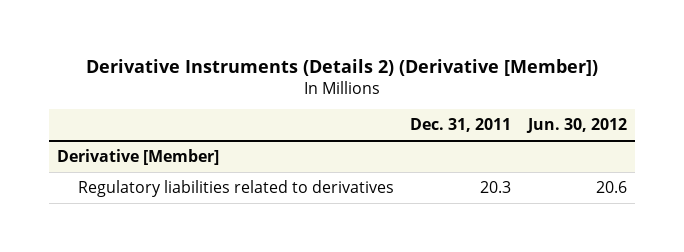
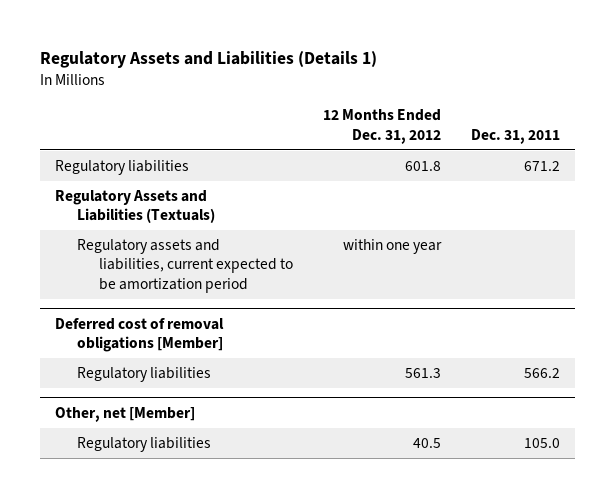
[85,58,598,76] Derivative Instruments (Details 2) (Derivative [Member]) -> [40,51,378,69] Regulatory Assets and Liabilities (Details 1)
[525,118,627,134] Jun. 30, 2012 -> none
none -> [323,109,442,144] 12 Months Ended Dec. 31, 2012
[57,149,220,166] Derivative [Member] -> none
[77,180,394,198] Regulatory liabilities related to derivatives -> [55,160,190,176] Regulatory liabilities
[480,181,512,194] 20.3 -> [524,161,561,172] 671.2
none -> [55,190,216,224] Regulatory Assets and Liabilities (Textuals)
none -> [77,239,294,293] Regulatory assets and liabilities, current expected to be amortization period
none -> [55,317,225,353] Deferred cost of removal obligations [Member]
none -> [77,367,212,383] Regulatory liabilities
none -> [55,406,196,422] Other, net [Member]
none -> [77,437,212,453] Regulatory liabilities

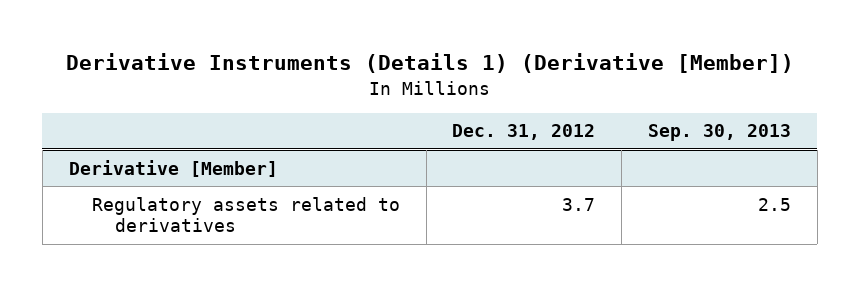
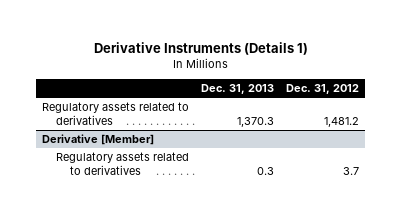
[65,53,794,74] Derivative Instruments (Details 1) (Derivative [Member]) -> [93,42,308,56] Derivative Instruments (Details 1)
[647,124,791,142] Sep. 30, 2013 -> none
none -> [201,84,275,95] Dec. 31, 2013
none -> [42,101,190,126] Regulatory assets related to derivatives

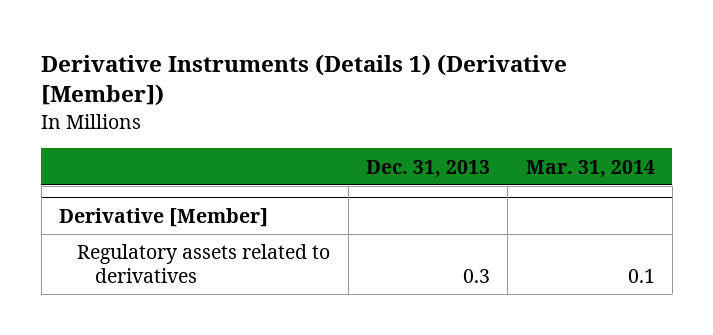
[93,42,308,56] Derivative Instruments (Details 1) -> [41,53,568,107] Derivative Instruments (Details 1) (Derivative [Member])
[286,84,360,95] Dec. 31, 2012 -> none
none -> [525,159,655,178] Mar. 31, 2014
[42,101,190,126] Regulatory assets related to derivatives -> none

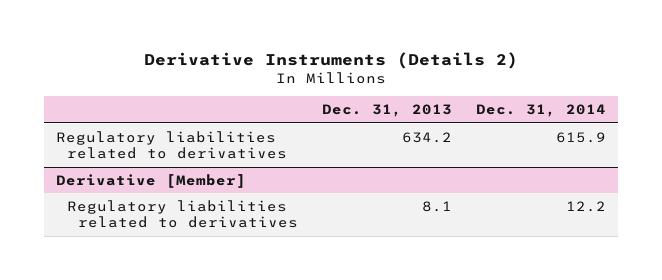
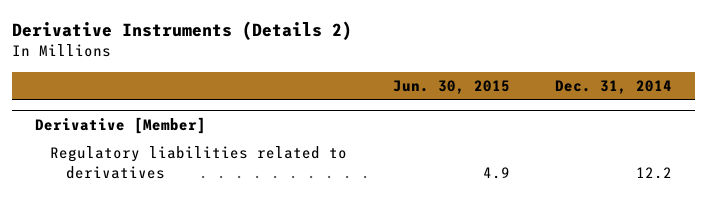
[321,104,452,118] Dec. 31, 2013 -> none
none -> [392,79,510,94] Jun. 30, 2015
[55,130,287,160] Regulatory liabilities related to derivatives -> none

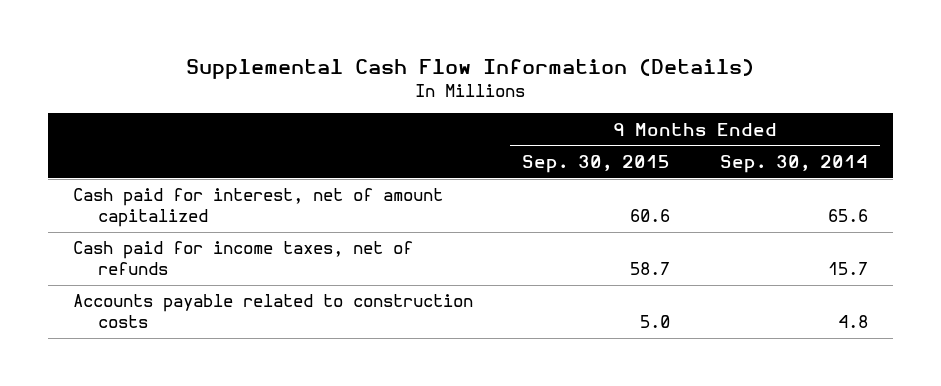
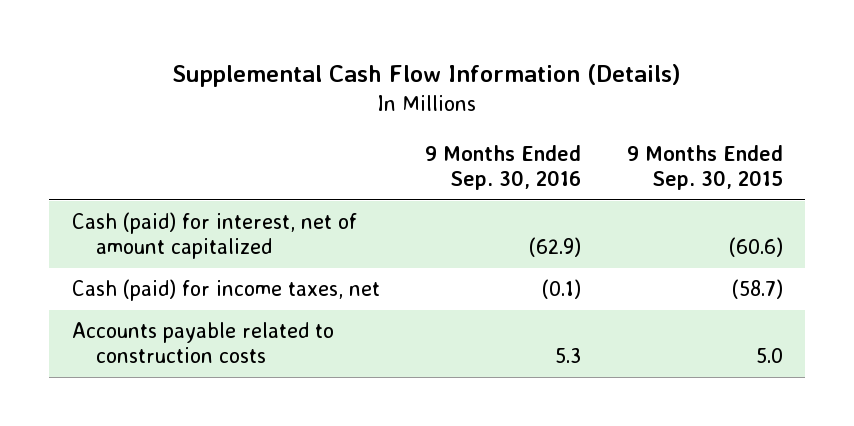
[719,154,868,173] Sep. 30, 2014 -> none
none -> [425,144,582,190] 9 Months Ended Sep. 30, 2016
[72,188,443,227] Cash paid for interest, net of amount capitalized -> [71,212,357,260] Cash (paid) for interest, net of amount capitalized
[630,208,671,222] 60.6 -> [728,237,783,258] (60.6)
[72,241,413,275] Cash paid for income taxes, net of refunds -> [71,279,380,302] Cash (paid) for income taxes, net
[630,261,671,275] 58.7 -> [731,279,783,300] (58.7)

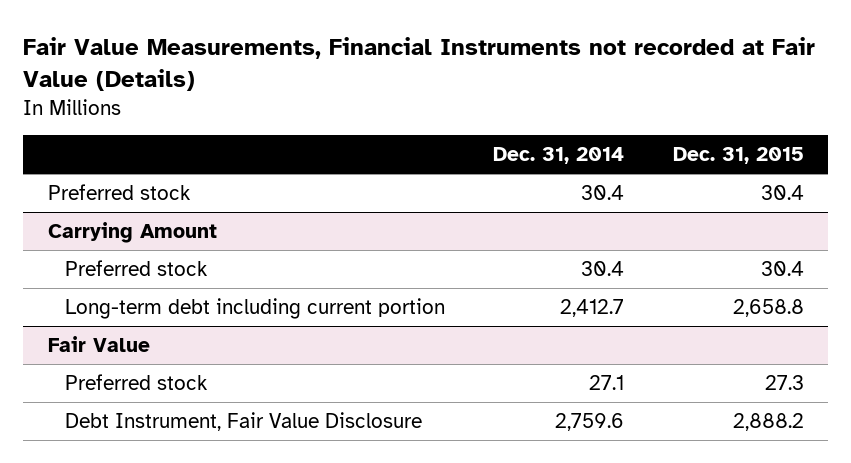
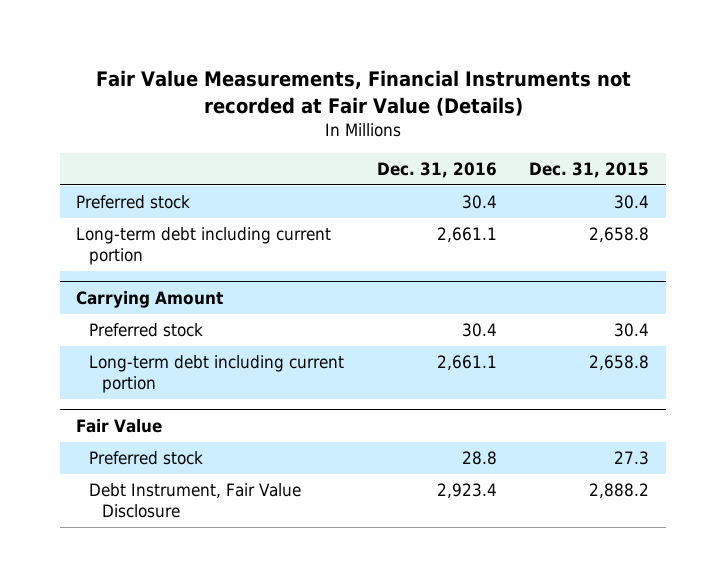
[493,147,625,165] Dec. 31, 2014 -> none
none -> [376,162,497,179] Dec. 31, 2016
none -> [75,227,331,266] Long-term debt including current portion

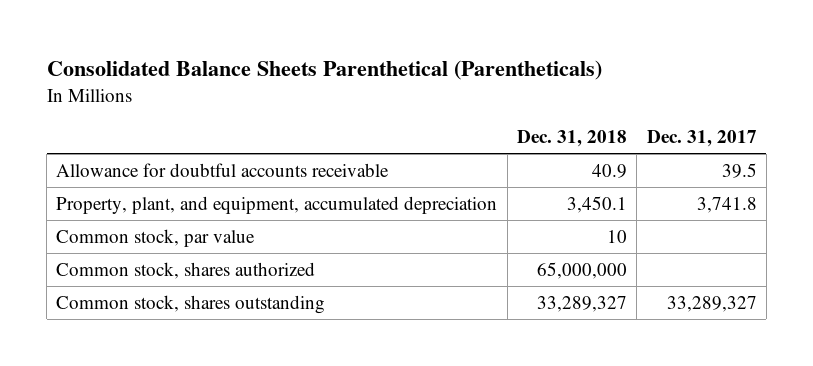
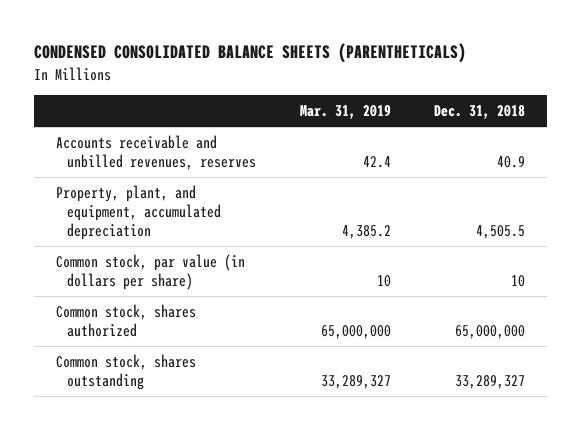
[46,60,602,81] Consolidated Balance Sheets Parenthetical (Parentheticals) -> [34,43,467,64] CONDENSED CONSOLIDATED BALANCE SHEETS (PARENTHETICALS)
[646,130,757,148] Dec. 31, 2017 -> none
none -> [299,105,391,120] Mar. 31, 2019
[56,162,390,177] Allowance for doubtful accounts receivable -> [55,135,257,171] Accounts receivable and unbilled revenues, reserves
[566,195,627,213] 3,450.1 -> [476,225,526,240] 4,505.5
[56,228,256,247] Common stock, par value -> [55,254,245,291] Common stock, par value (in dollars per share)

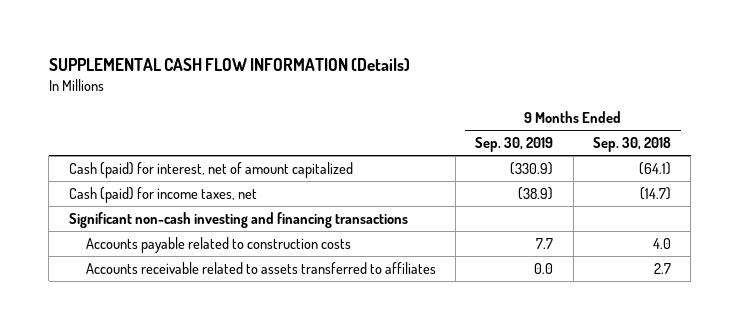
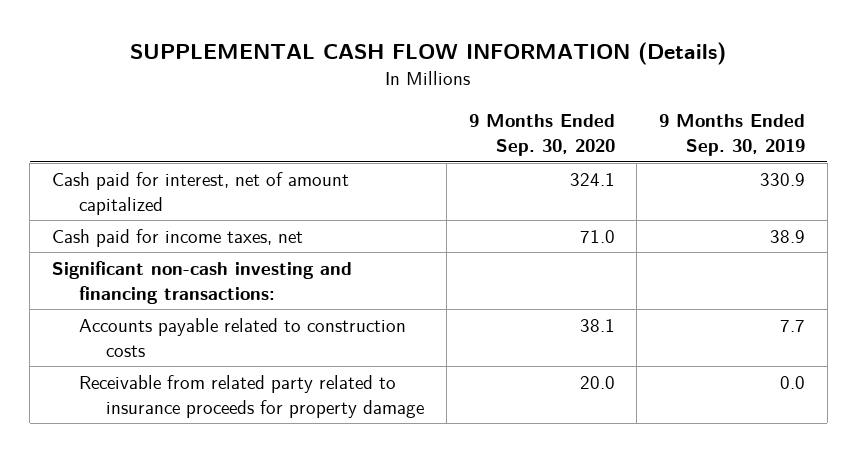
[593,137,672,153] Sep. 30, 2018 -> none
none -> [468,114,615,157] 9 Months Ended Sep. 30, 2020
[68,161,353,178] Cash (paid) for interest, net of amount capitalized -> [51,171,349,215] Cash paid for interest, net of amount capitalized
[510,161,554,175] (330.9) -> [760,172,806,186] 330.9
[68,186,257,203] Cash (paid) for income taxes, net -> [51,228,303,247] Cash paid for income taxes, net
[518,186,554,200] (38.9) -> [770,229,806,243] 38.9
[68,211,408,228] Significant non-cash investing and financing transactions -> [51,260,352,304] Significant non-cash investing and financing transactions:
[85,261,436,274] Accounts receivable related to assets transferred to affiliates -> none
none -> [78,374,425,418] Receivable from related party related to insurance proceeds for property damage

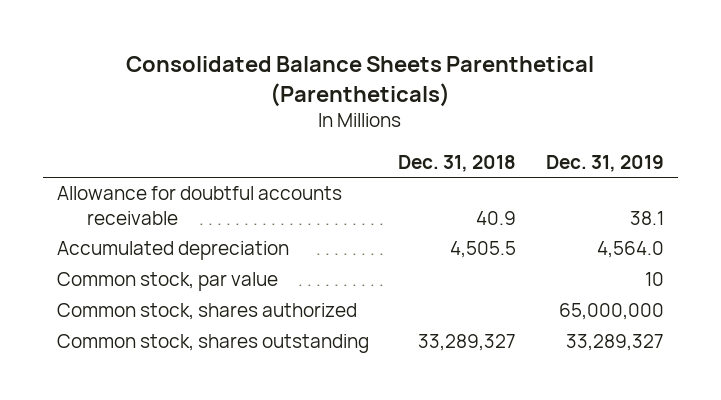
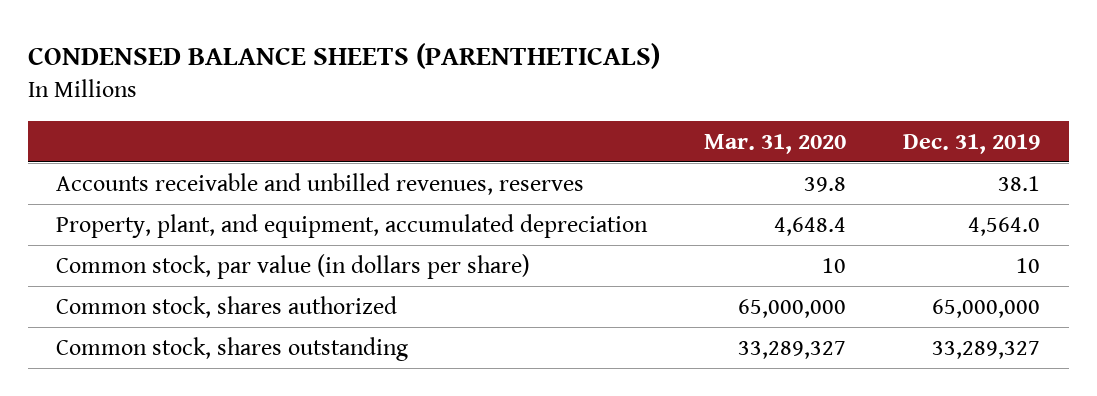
[126,56,595,107] Consolidated Balance Sheets Parenthetical (Parentheticals) -> [27,42,660,69] CONDENSED BALANCE SHEETS (PARENTHETICALS)
[398,154,517,172] Dec. 31, 2018 -> none
none -> [704,133,847,154] Mar. 31, 2020
[57,186,343,225] Allowance for doubtful accounts receivable -> [56,172,585,195] Accounts receivable and unbilled revenues, reserves
[57,241,290,261] Accumulated depreciation -> [56,213,649,238] Property, plant, and equipment, accumulated depreciation
[57,272,279,292] Common stock, par value -> [56,253,531,279] Common stock, par value (in dollars per share)

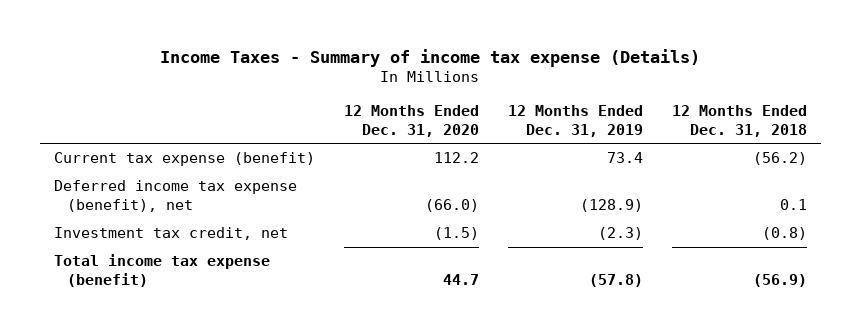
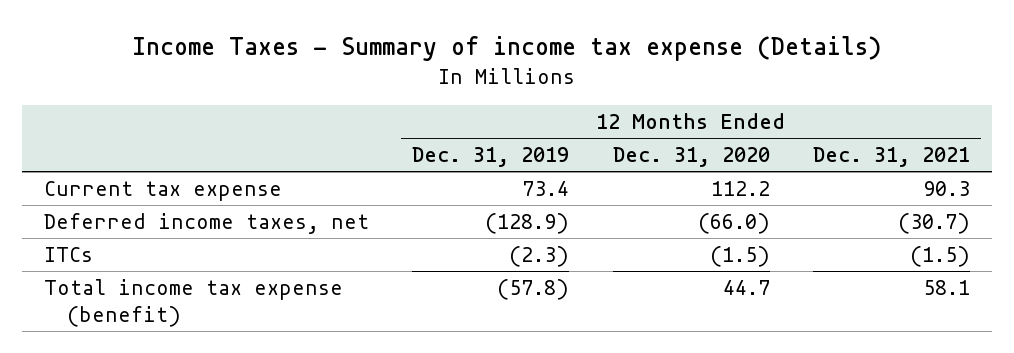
[671,105,807,137] 12 Months Ended Dec. 31, 2018 -> none
none -> [813,146,971,167] Dec. 31, 2021
[54,152,316,167] Current tax expense (benefit) -> [43,180,282,201] Current tax expense
[54,180,298,212] Deferred income tax expense (benefit), net -> [43,212,369,234] Deferred income taxes, net
[54,227,289,241] Investment tax credit, net -> [43,246,93,262] ITCs

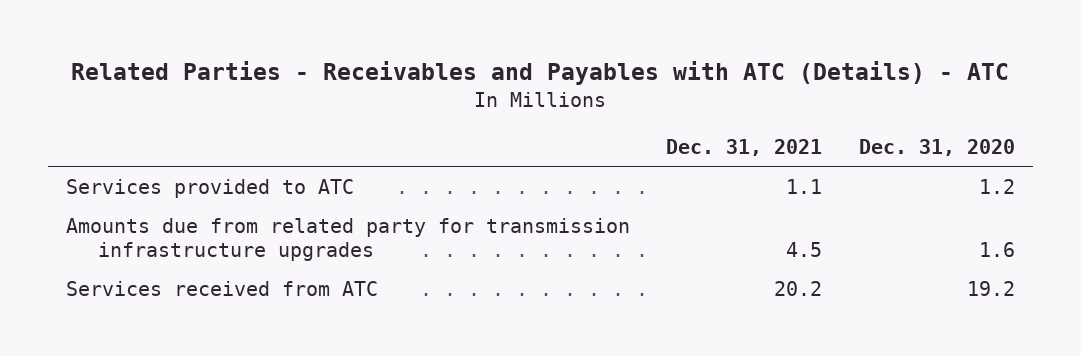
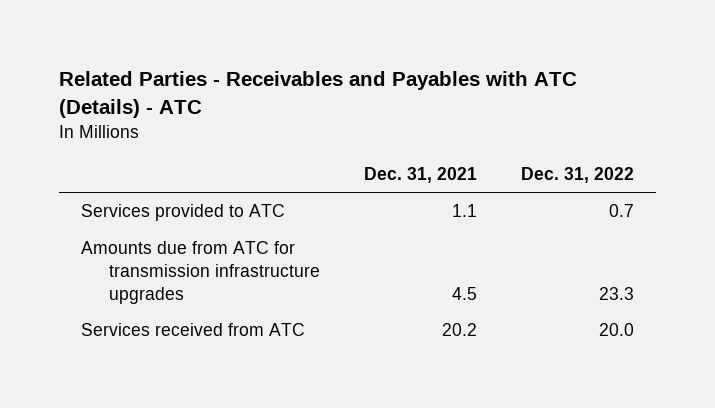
[858,138,1015,156] Dec. 31, 2020 -> none
none -> [520,166,634,183] Dec. 31, 2022
[66,217,631,262] Amounts due from related party for transmission infrastructure upgrades -> [80,241,320,304] Amounts due from ATC for transmission infrastructure upgrades

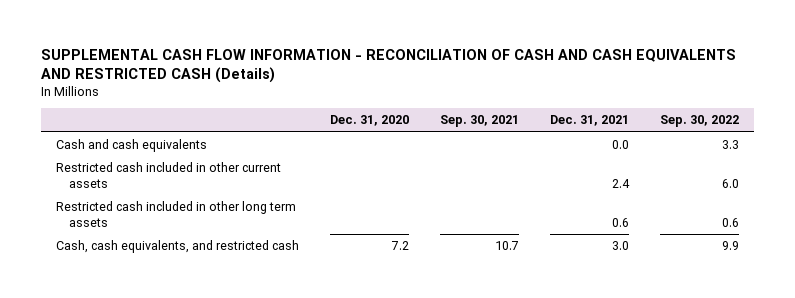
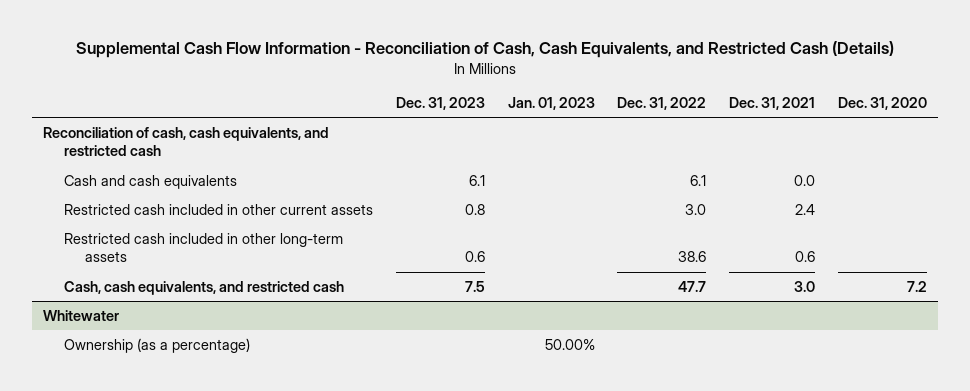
[40,48,736,84] SUPPLEMENTAL CASH FLOW INFORMATION - RECONCILIATION OF CASH AND CASH EQUIVALENTS AND RESTRICTED CASH (Details) -> [75,41,894,59] Supplemental Cash Flow Information - Reconciliation of Cash, Cash Equivalents, and Restricted Cash (Details)
[440,115,520,128] Sep. 30, 2021 -> none
[659,115,739,128] Sep. 30, 2022 -> none
none -> [395,97,485,111] Dec. 31, 2023
none -> [507,97,595,111] Jan. 01, 2023
none -> [617,97,707,111] Dec. 31, 2022
none -> [42,126,329,157] Reconciliation of cash, cash equivalents, and restricted cash
[56,200,297,228] Restricted cash included in other long term assets -> [64,232,344,263] Restricted cash included in other long-term assets
none -> [42,309,119,321] Whitewater
none -> [64,337,251,353] Ownership (as a percentage)

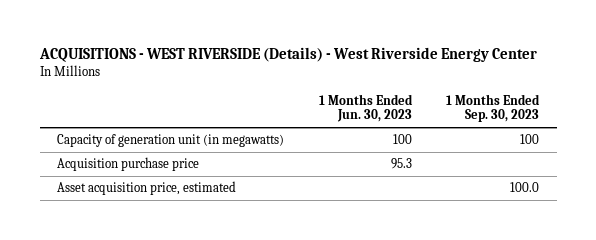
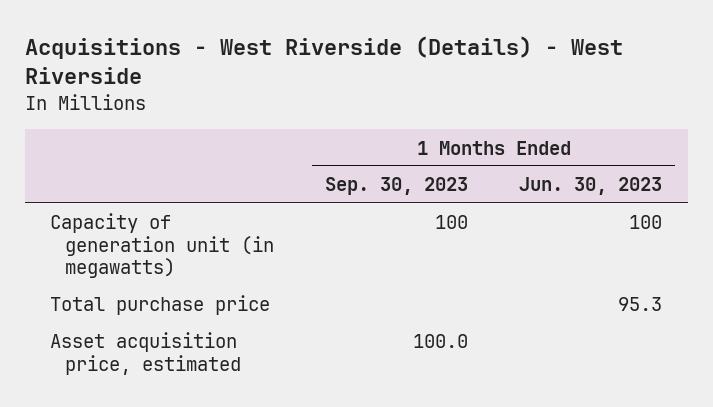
[38,47,537,63] ACQUISITIONS - WEST RIVERSIDE (Details) - West Riverside Energy Center -> [24,35,623,85] Acquisitions - West Riverside (Details) - West Riverside
[57,157,200,172] Acquisition purchase price -> [50,295,271,316] Total purchase price

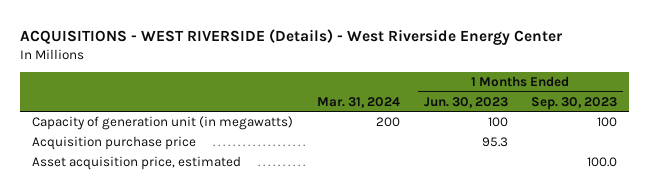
[24,35,623,85] Acquisitions - West Riverside (Details) - West Riverside -> [20,28,563,45] ACQUISITIONS - WEST RIVERSIDE (Details) - West Riverside Energy Center
none -> [316,96,400,108] Mar. 31, 2024
[50,295,271,316] Total purchase price -> [32,135,197,150] Acquisition purchase price

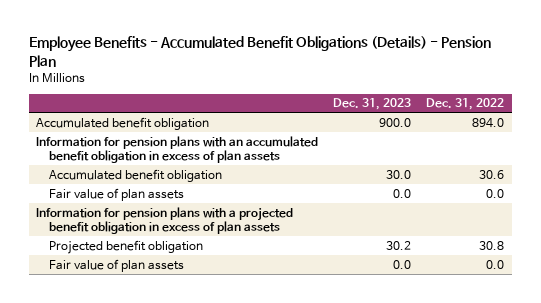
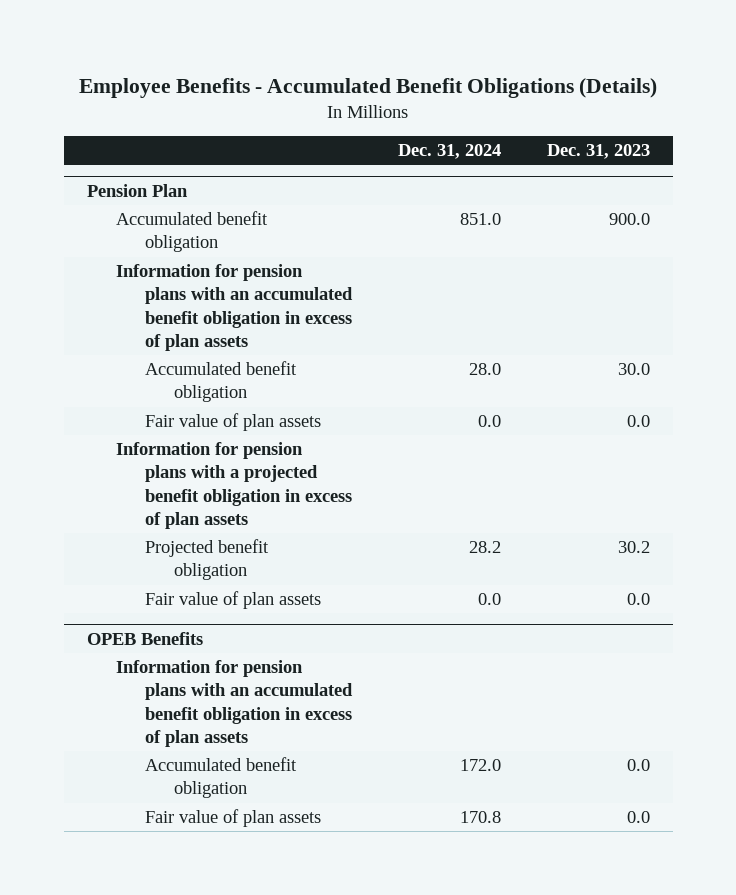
[28,36,491,67] Employee Benefits - Accumulated Benefit Obligations (Details) - Pension Plan -> [79,77,658,98] Employee Benefits - Accumulated Benefit Obligations (Details)
[426,98,505,111] Dec. 31, 2022 -> none
none -> [398,144,502,160] Dec. 31, 2024
none -> [86,183,188,197] Pension Plan
none -> [86,631,203,645] OPEB Benefits
none -> [115,660,354,748] Information for pension plans with an accumulated benefit obligation in excess of plan assets
none -> [145,757,298,799] Accumulated benefit obligation
none -> [145,809,322,828] Fair value of plan assets

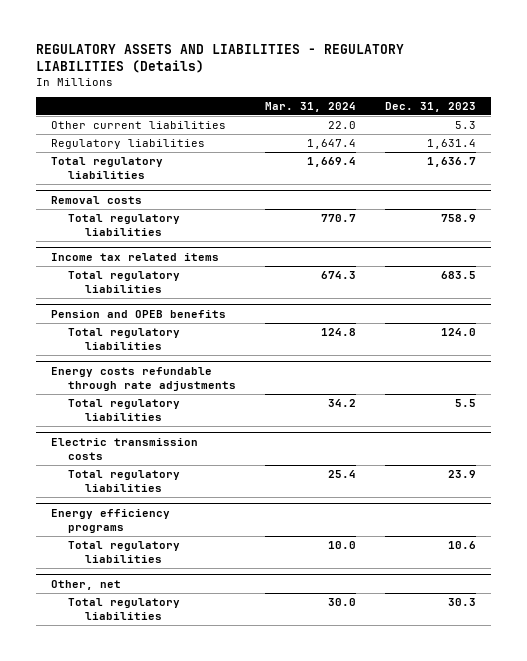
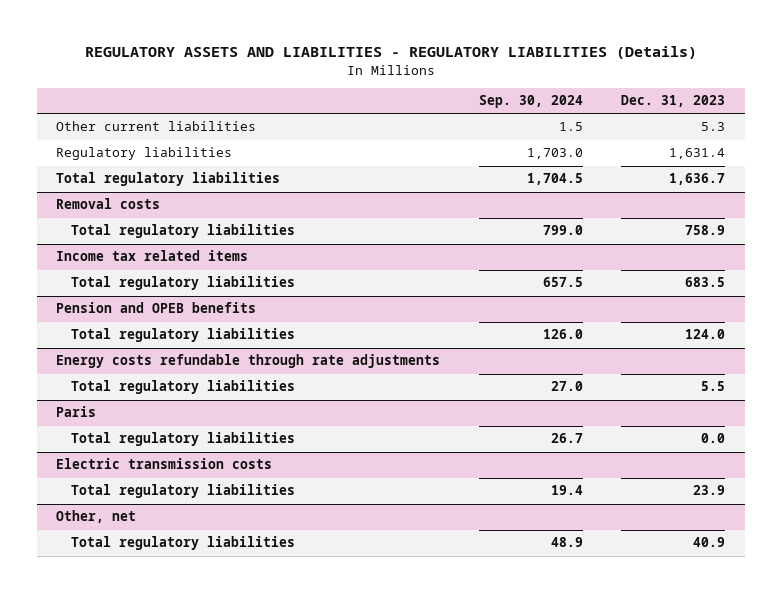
[265,101,357,112] Mar. 31, 2024 -> none
none -> [478,95,583,109] Sep. 30, 2024
none -> [56,406,97,418] Paris
none -> [71,432,296,447] Total regulatory liabilities
[50,509,170,534] Energy efficiency programs -> none
[68,541,181,564] Total regulatory liabilities -> none
[448,598,477,607] 30.3 -> [693,537,726,548] 40.9

